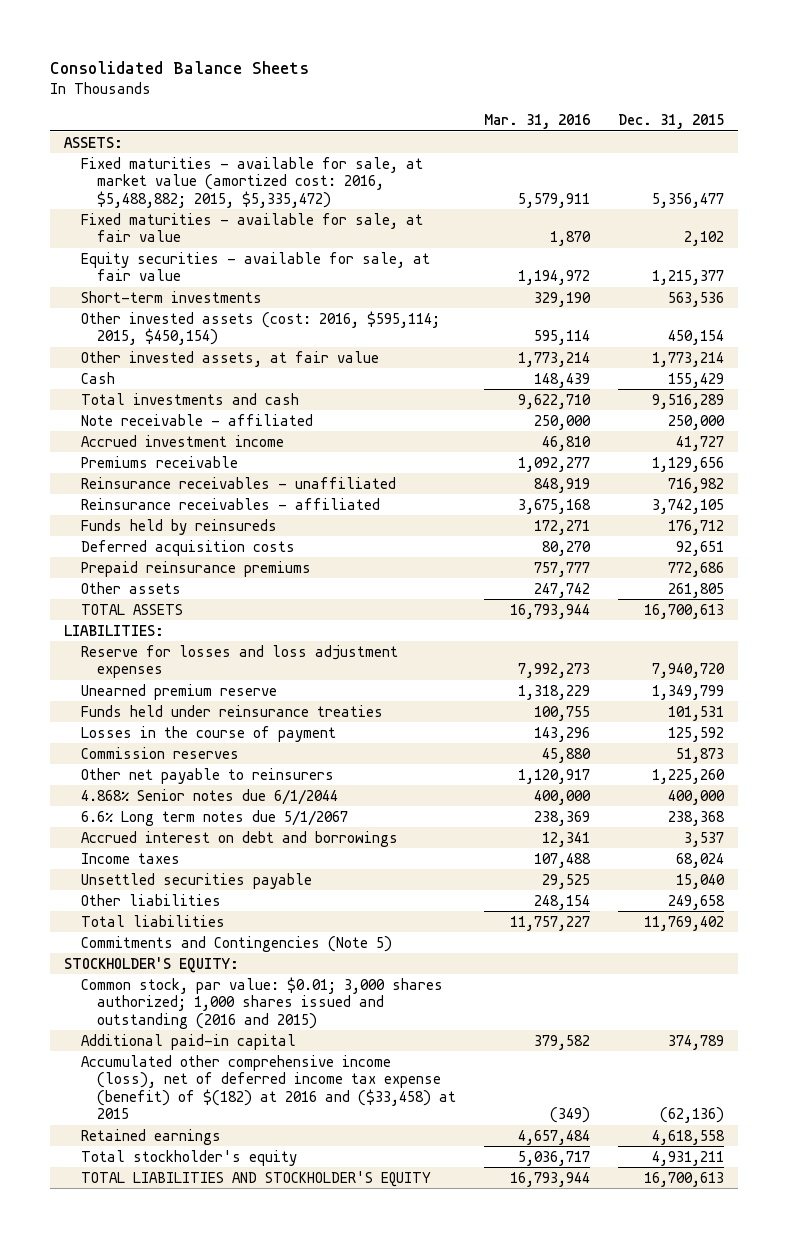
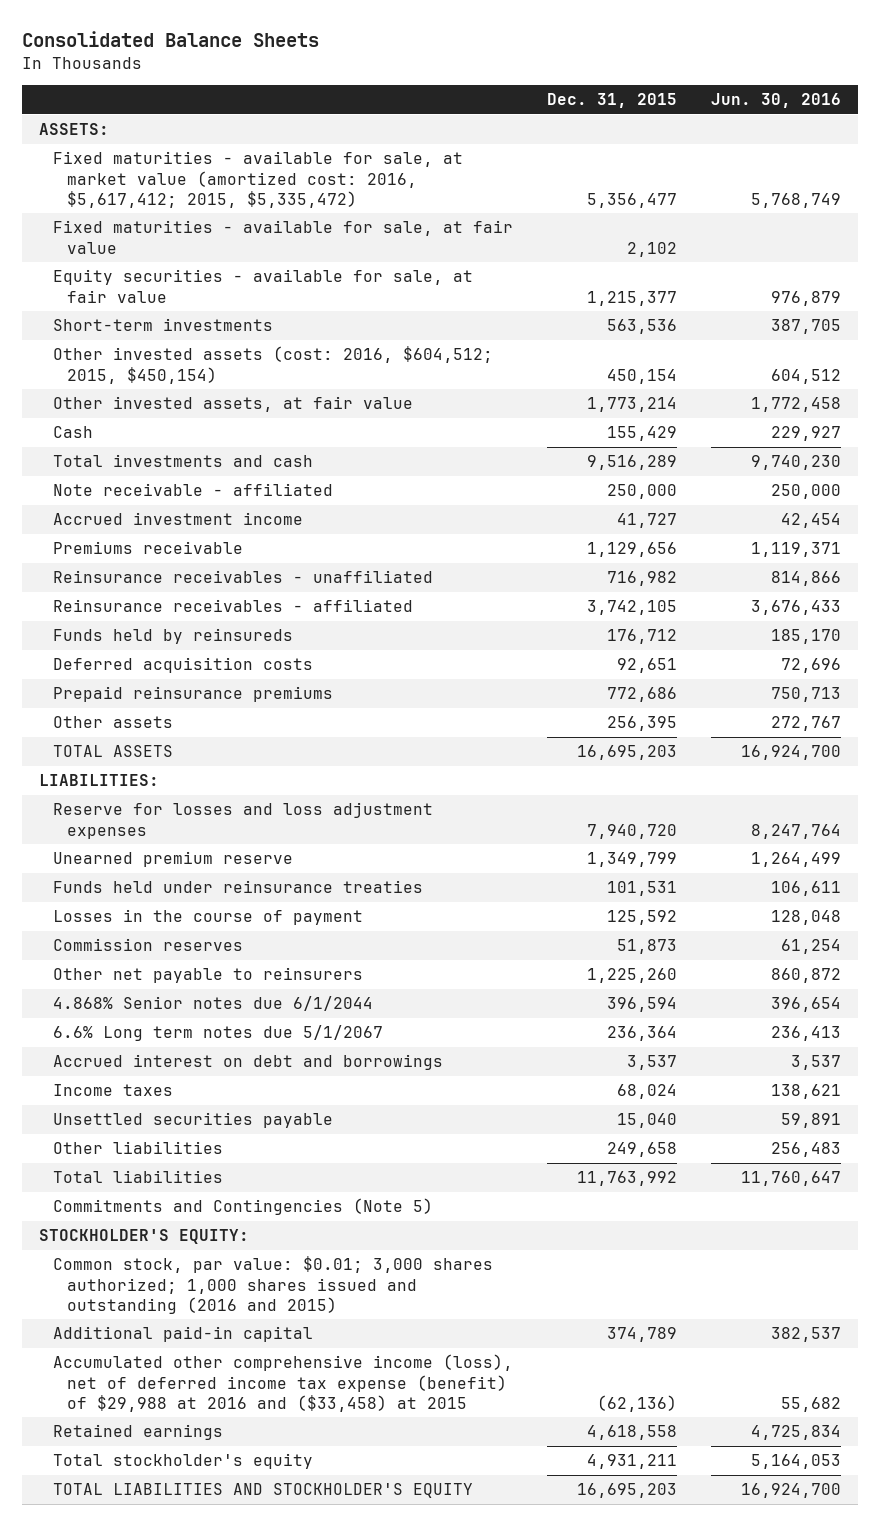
[484,114,591,130] Mar. 31, 2016 -> none
none -> [711,93,842,109] Jun. 30, 2016
[80,156,423,208] Fixed maturities - available for sale, at market value (amortized cost: 2016, $5,488,882; 2015, $5,335,472) -> [52,151,463,208] Fixed maturities - available for sale, at market value (amortized cost: 2016, $5,617,412; 2015, $5,335,472)
[80,310,440,346] Other invested assets (cost: 2016, $595,114; 2015, $450,154) -> [52,346,493,384] Other invested assets (cost: 2016, $604,512; 2015, $450,154)
[667,582,724,598] 261,805 -> [607,716,678,732] 256,395
[643,603,724,619] 16,700,613 -> [577,745,678,761] 16,695,203
[667,789,725,805] 400,000 -> [607,997,678,1013] 396,594
[667,810,725,826] 238,368 -> [607,1026,678,1042] 236,364
[643,915,724,931] 11,769,402 -> [577,1171,678,1187] 11,763,992
[80,1054,457,1120] Accumulated other comprehensive income (loss), net of deferred income tax expense (benefit) of $(182) at 2016 and ($33,458) at 2015 -> [52,1354,513,1412] Accumulated other comprehensive income (loss), net of deferred income tax expense (benefit) of $29,988 at 2016 and ($33,458) at 2015
[643,1171,724,1187] 16,700,613 -> [577,1483,678,1499] 16,695,203

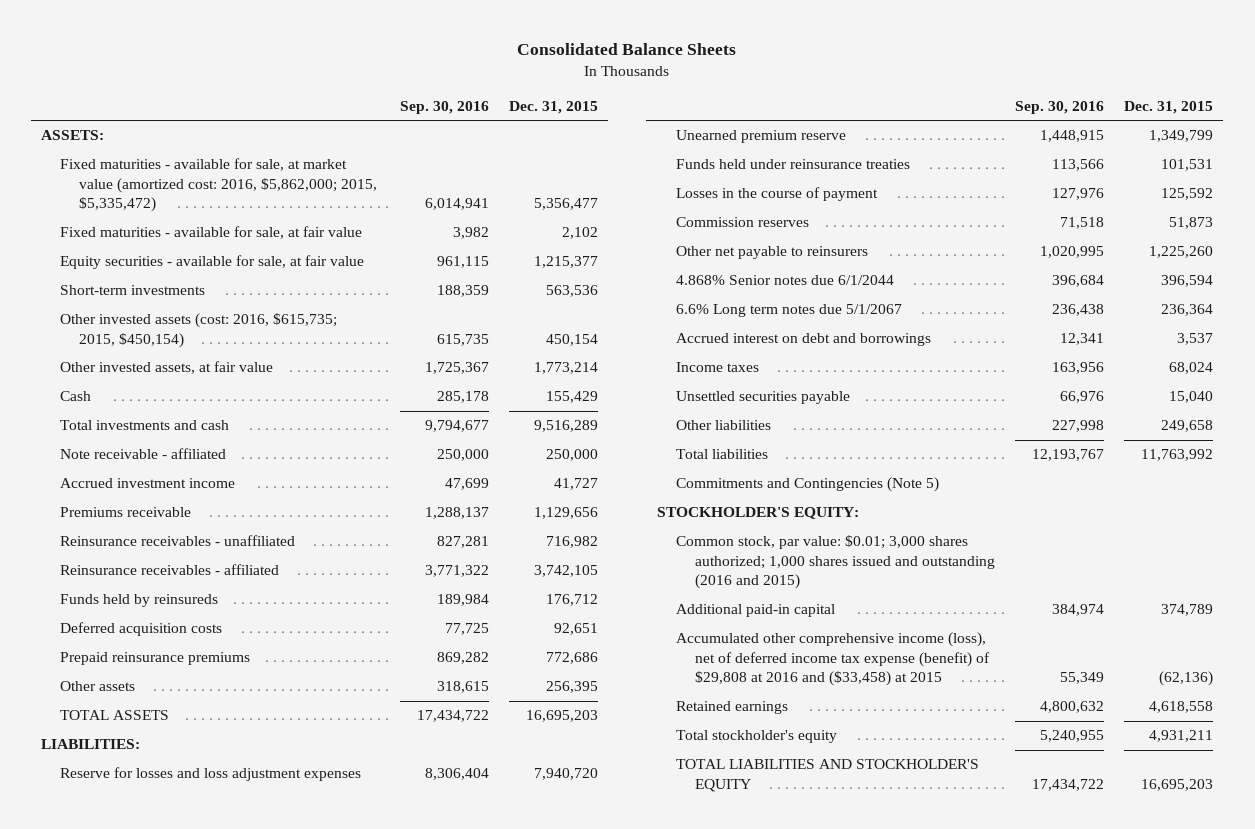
[711,93,842,109] Jun. 30, 2016 -> none
none -> [399,100,489,114] Sep. 30, 2016
[52,151,463,208] Fixed maturities - available for sale, at market value (amortized cost: 2016, $5,617,412; 2015, $5,335,472) -> [60,158,378,213] Fixed maturities - available for sale, at market value (amortized cost: 2016, $5,862,000; 2015, $5,335,472)
[52,346,493,384] Other invested assets (cost: 2016, $604,512; 2015, $450,154) -> [60,313,338,348] Other invested assets (cost: 2016, $615,735; 2015, $450,154)
[52,1354,513,1412] Accumulated other comprehensive income (loss), net of deferred income tax expense (benefit) of $29,988 at 2016 and ($33,458) at 2015 -> [675,632,990,687] Accumulated other comprehensive income (loss), net of deferred income tax expense (benefit) of $29,808 at 2016 and ($33,458) at 2015

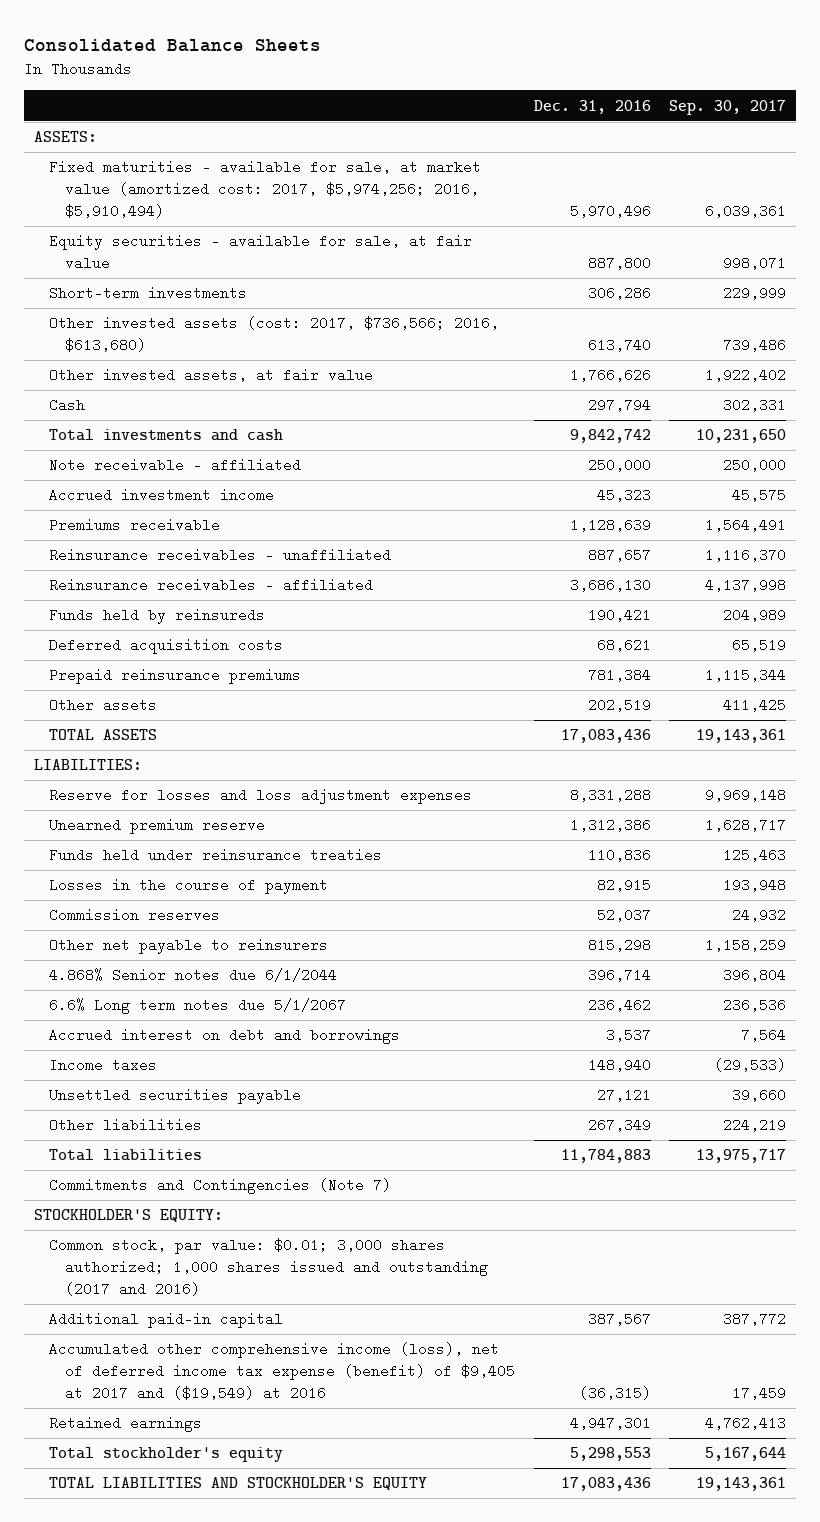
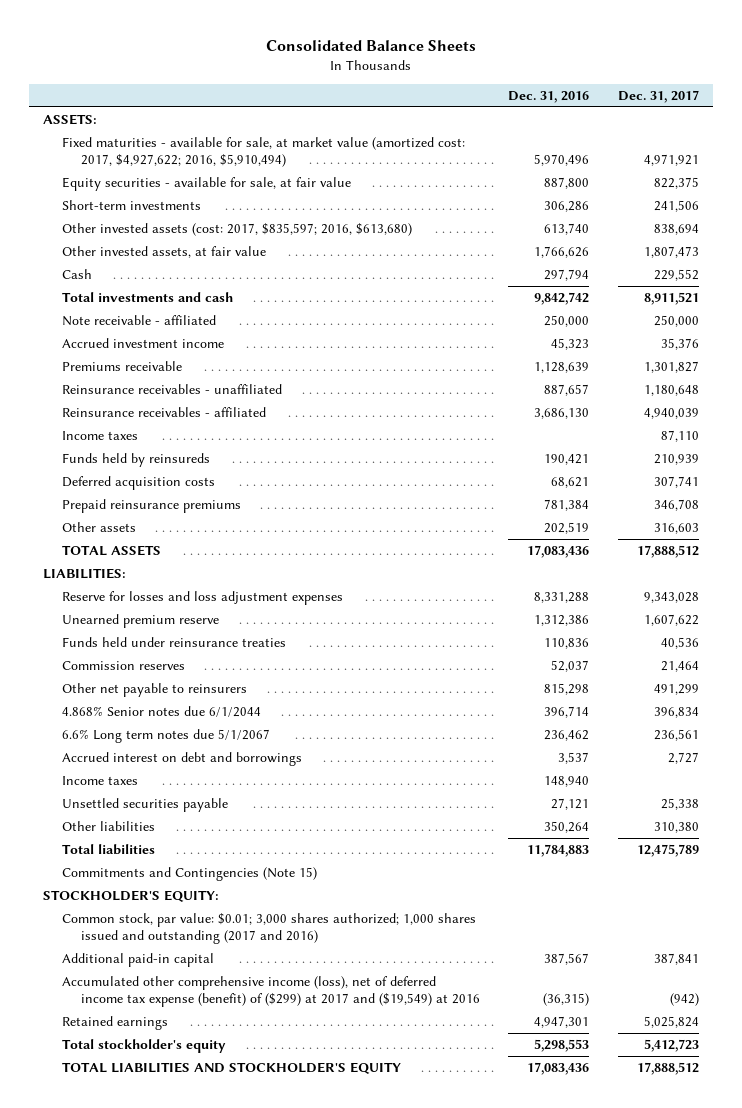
[669,99,787,115] Sep. 30, 2017 -> none
none -> [617,90,699,104] Dec. 31, 2017
[49,160,482,218] Fixed maturities - available for sale, at market value (amortized cost: 2017, $5,974,256; 2016, $5,910,494) -> [62,136,466,167] Fixed maturities - available for sale, at market value (amortized cost: 2017, $4,927,622; 2016, $5,910,494)
[49,316,500,353] Other invested assets (cost: 2017, $736,566; 2016, $613,680) -> [62,222,413,236] Other invested assets (cost: 2017, $835,597; 2016, $613,680)
none -> [62,430,139,440] Income taxes
[49,878,329,895] Losses in the course of payment -> none
[587,1118,651,1133] 267,349 -> [544,820,590,833] 350,264
[49,1178,392,1195] Commitments and Contingencies (Note 7) -> [62,866,318,881] Commitments and Contingencies (Note 15)
[49,1342,515,1400] Accumulated other comprehensive income (loss), net of deferred income tax expense (benefit) of $9,405 at 2017 and ($19,549) at 2016 -> [62,975,480,1007] Accumulated other comprehensive income (loss), net of deferred income tax expense (benefit) of ($299) at 2017 and ($19,549) at 2016

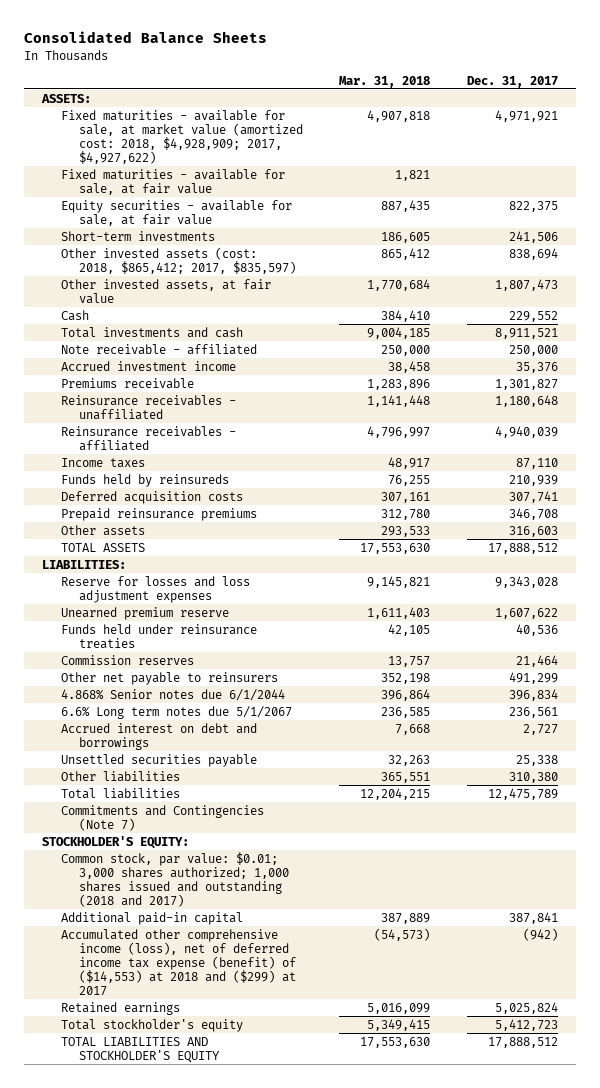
[508,91,590,104] Dec. 31, 2016 -> none
none -> [339,75,431,88] Mar. 31, 2018
[62,136,466,167] Fixed maturities - available for sale, at market value (amortized cost: 2017, $4,927,622; 2016, $5,910,494) -> [60,109,304,165] Fixed maturities - available for sale, at market value (amortized cost: 2018, $4,928,909; 2017, $4,927,622)
none -> [60,168,285,195] Fixed maturities - available for sale, at fair value
[62,222,413,236] Other invested assets (cost: 2017, $835,597; 2016, $613,680) -> [60,246,297,274] Other invested assets (cost: 2018, $865,412; 2017, $835,597)
[62,775,139,785] Income taxes -> none
[62,866,318,881] Commitments and Contingencies (Note 15) -> [60,804,264,831] Commitments and Contingencies (Note 7)
[62,912,477,944] Common stock, par value: $0.01; 3,000 shares authorized; 1,000 shares issued and outstanding (2017 and 2016) -> [60,851,290,908] Common stock, par value: $0.01; 3,000 shares authorized; 1,000 shares issued and outstanding (2018 and 2017)
[62,975,480,1007] Accumulated other comprehensive income (loss), net of deferred income tax expense (benefit) of ($299) at 2017 and ($19,549) at 2016 -> [60,928,297,997] Accumulated other comprehensive income (loss), net of deferred income tax expense (benefit) of ($14,553) at 2018 and ($299) at 2017

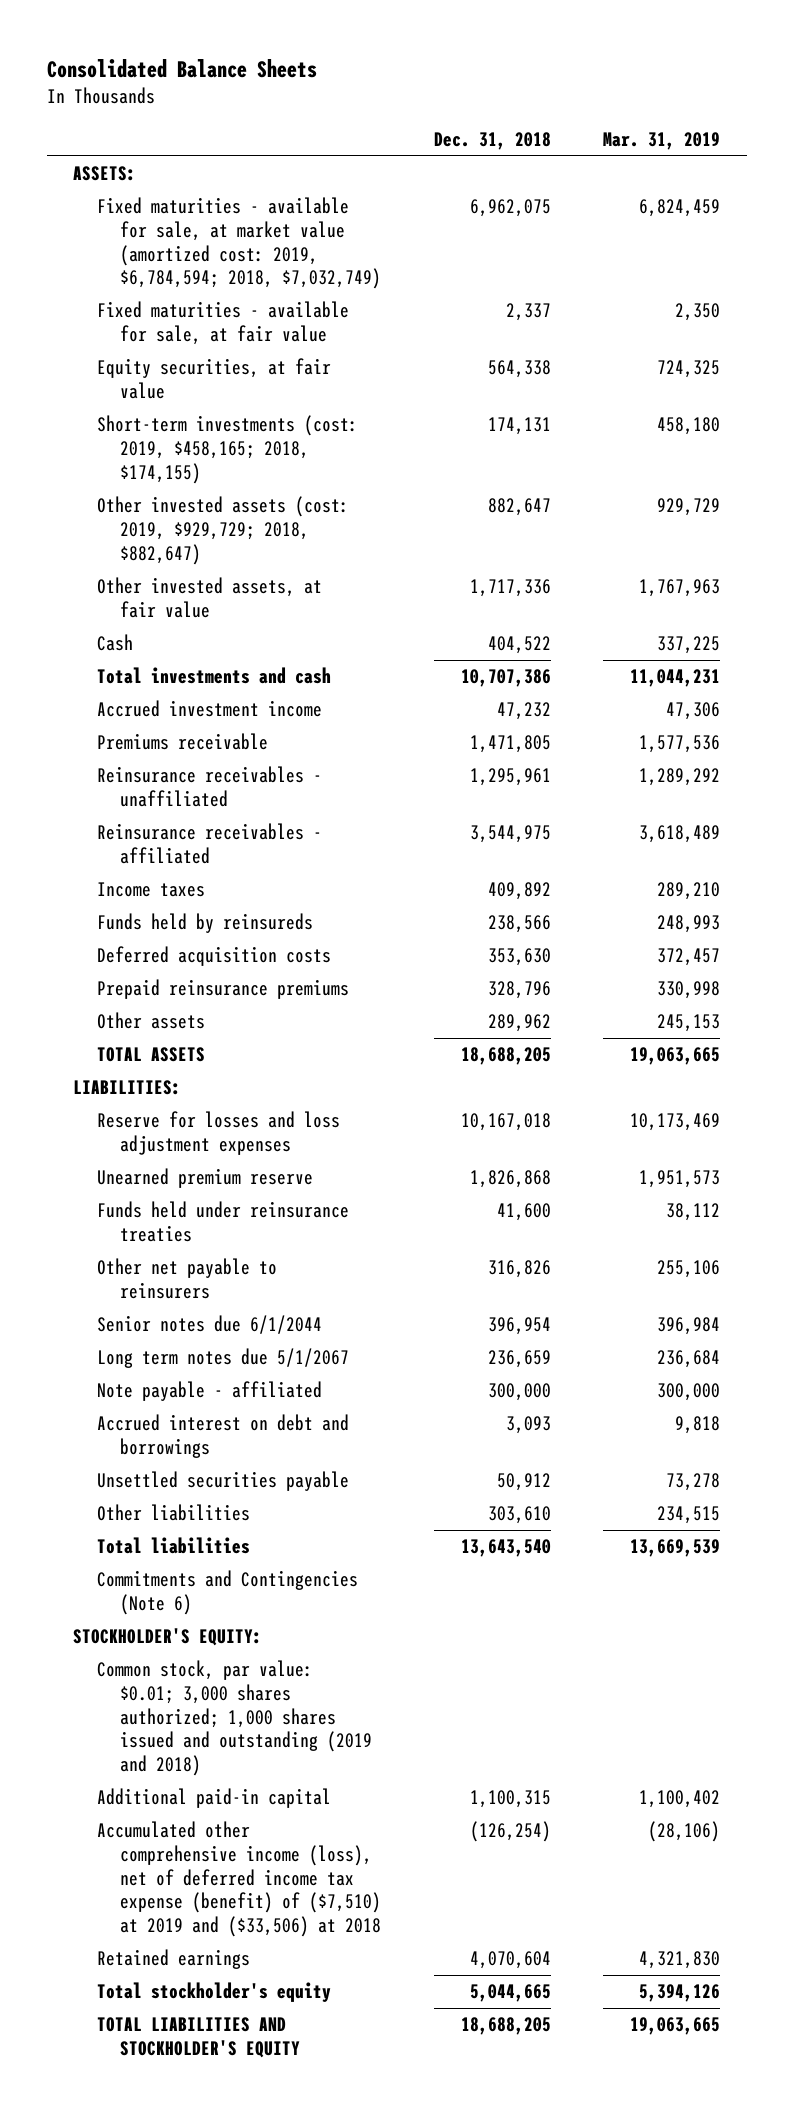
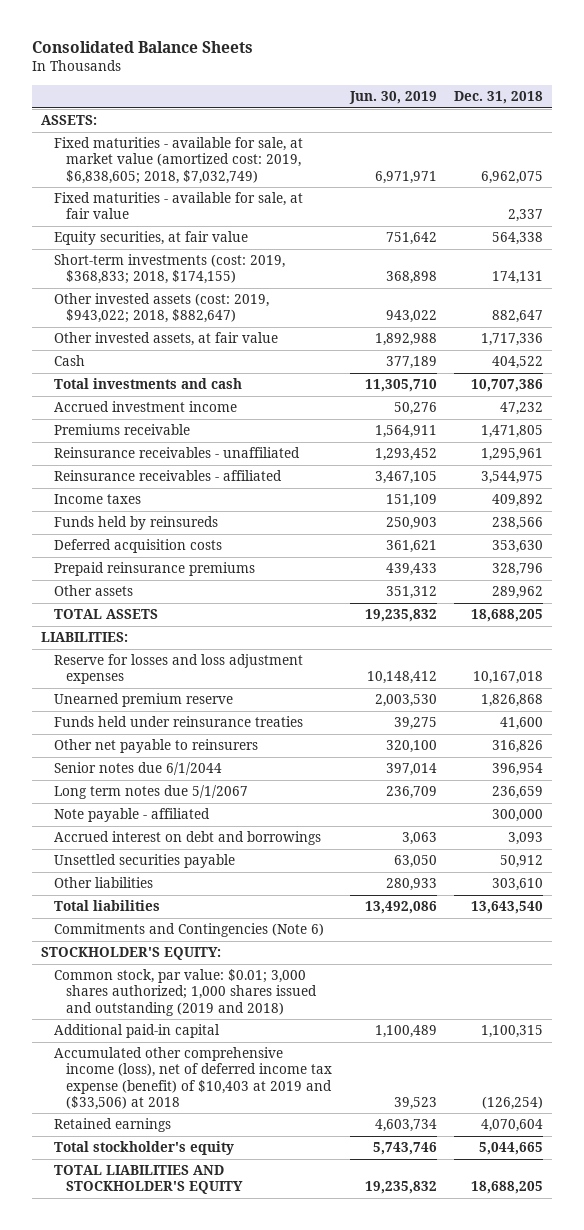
[603,132,721,151] Mar. 31, 2019 -> none
none -> [348,91,437,105] Jun. 30, 2019
[96,197,381,290] Fixed maturities - available for sale, at market value (amortized cost: 2019, $6,784,594; 2018, $7,032,749) -> [53,137,303,184] Fixed maturities - available for sale, at market value (amortized cost: 2019, $6,838,605; 2018, $7,032,749)
[96,415,358,484] Short-term investments (cost: 2019, $458,165; 2018, $174,155) -> [53,254,285,285] Short-term investments (cost: 2019, $368,833; 2018, $174,155)
[96,496,349,565] Other invested assets (cost: 2019, $929,729; 2018, $882,647) -> [53,293,269,324] Other invested assets (cost: 2019, $943,022; 2018, $882,647)
[96,1821,381,1937] Accumulated other comprehensive income (loss), net of deferred income tax expense (benefit) of ($7,510) at 2019 and ($33,506) at 2018 -> [53,1047,333,1110] Accumulated other comprehensive income (loss), net of deferred income tax expense (benefit) of $10,403 at 2019 and ($33,506) at 2018

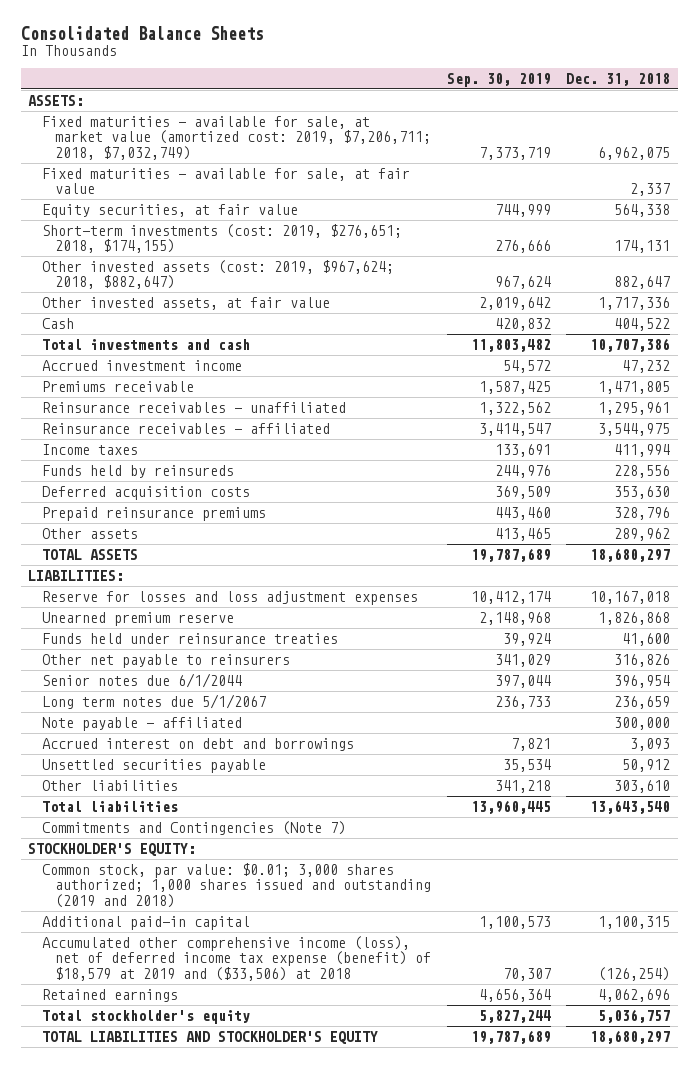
[348,91,437,105] Jun. 30, 2019 -> none
none -> [446,73,551,88] Sep. 30, 2019
[53,137,303,184] Fixed maturities - available for sale, at market value (amortized cost: 2019, $6,838,605; 2018, $7,032,749) -> [41,115,432,160] Fixed maturities - available for sale, at market value (amortized cost: 2019, $7,206,711; 2018, $7,032,749)
[53,254,285,285] Short-term investments (cost: 2019, $368,833; 2018, $174,155) -> [41,223,402,254] Short-term investments (cost: 2019, $276,651; 2018, $174,155)
[53,293,269,324] Other invested assets (cost: 2019, $943,022; 2018, $882,647) -> [41,259,394,290] Other invested assets (cost: 2019, $967,624; 2018, $882,647)
[492,494,544,508] 409,892 -> [613,443,670,457] 411,994
[492,517,544,531] 238,566 -> [613,464,670,478] 228,556
[471,609,544,623] 18,688,205 -> [589,547,670,562] 18,680,297
[53,923,324,938] Commitments and Contingencies (Note 6) -> [41,820,346,835] Commitments and Contingencies (Note 7)
[53,1047,333,1110] Accumulated other comprehensive income (loss), net of deferred income tax expense (benefit) of $10,403 at 2019 and ($33,506) at 2018 -> [41,935,432,981] Accumulated other comprehensive income (loss), net of deferred income tax expense (benefit) of $18,579 at 2019 and ($33,506) at 2018
[481,1119,544,1133] 4,070,604 -> [597,988,670,1002] 4,062,696
[479,1142,544,1156] 5,044,665 -> [597,1008,670,1023] 5,036,757
[471,1181,544,1195] 18,688,205 -> [589,1029,670,1044] 18,680,297

